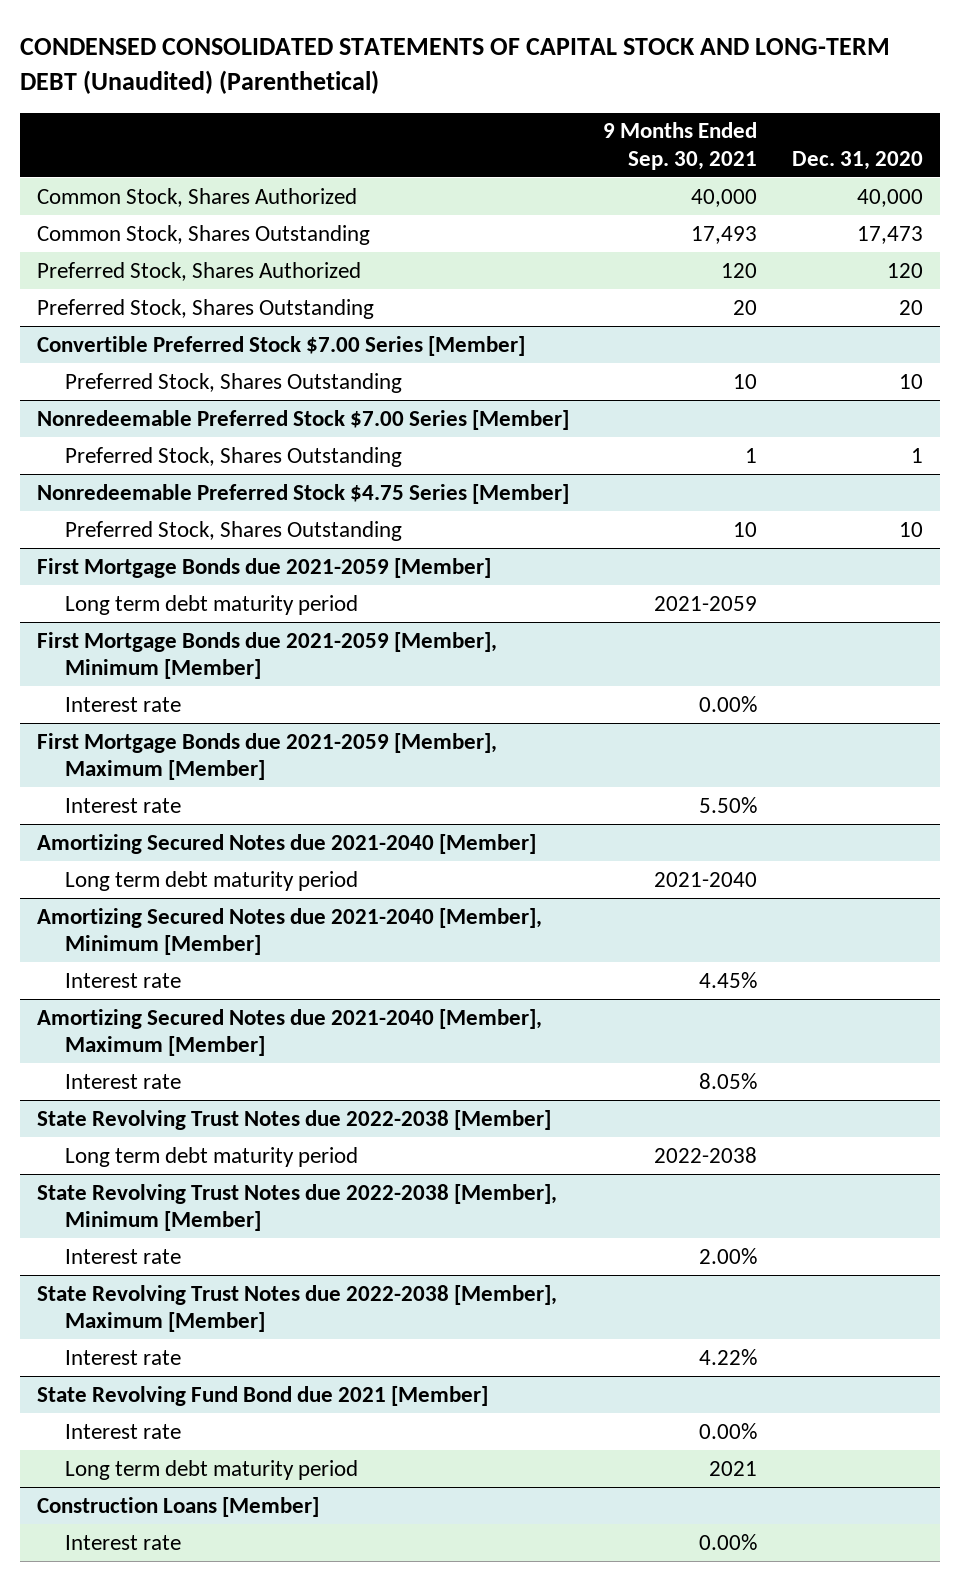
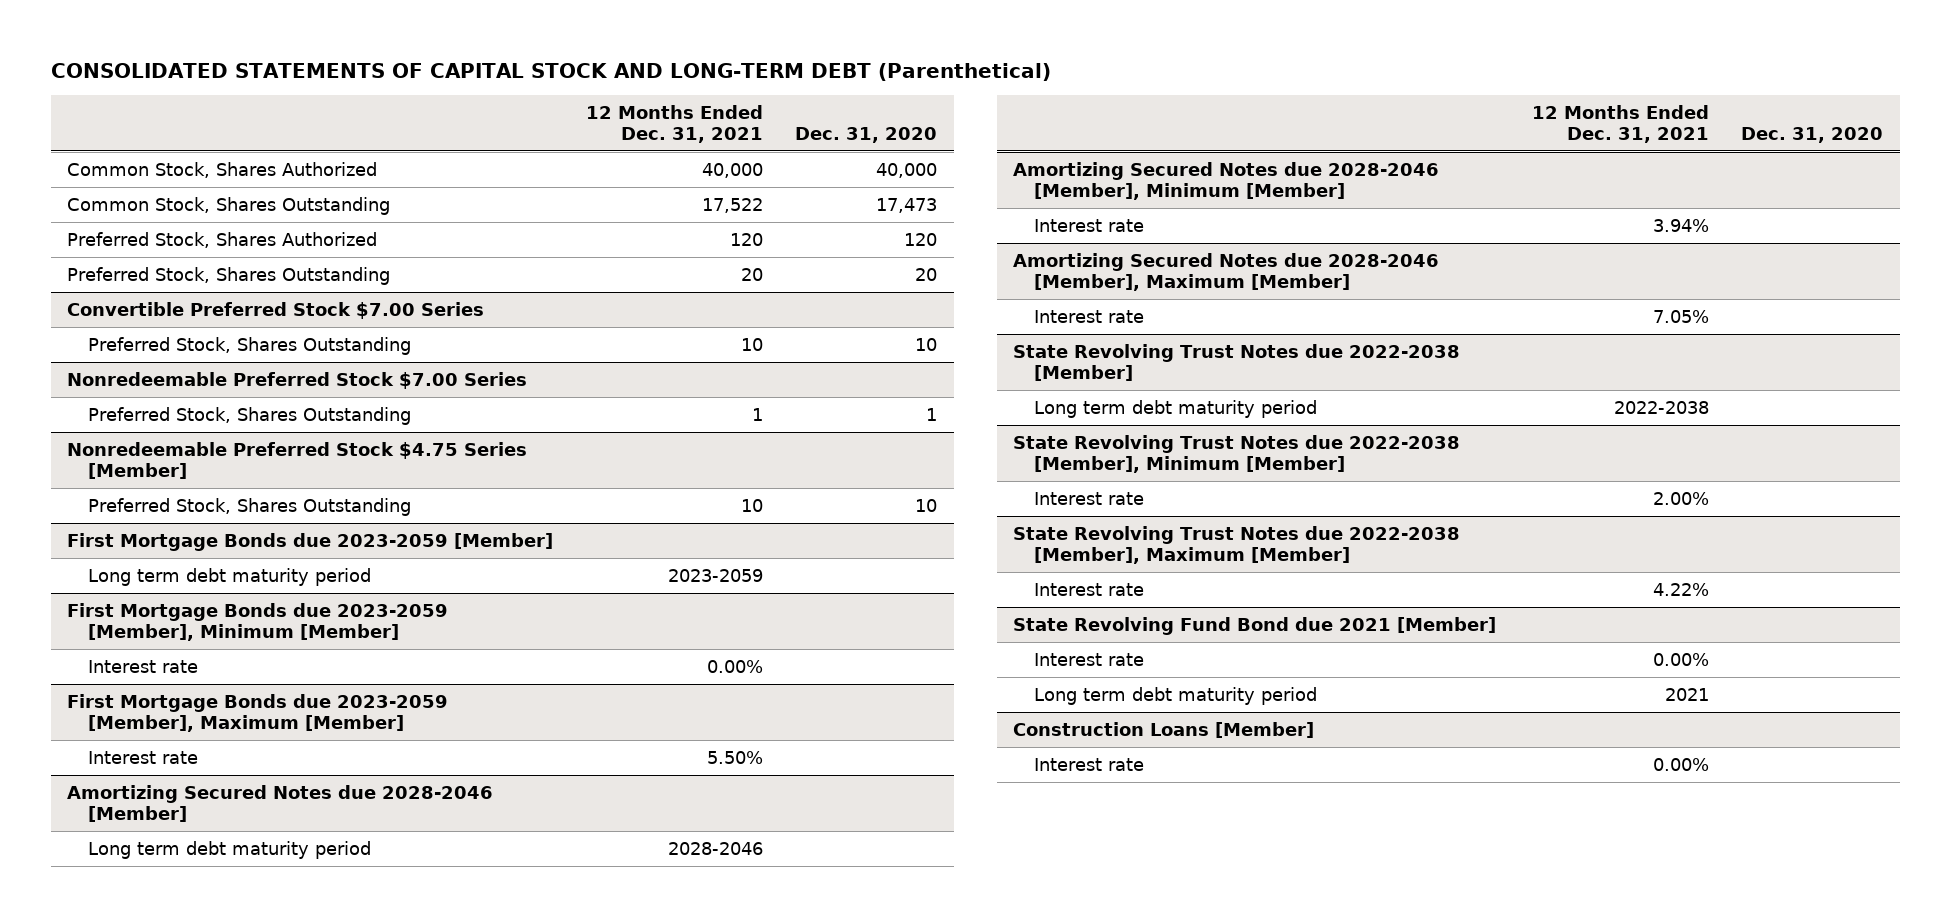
[19,37,890,95] CONDENSED CONSOLIDATED STATEMENTS OF CAPITAL STOCK AND LONG-TERM DEBT (Unaudited) (Parenthetical) -> [51,62,1052,81] CONSOLIDATED STATEMENTS OF CAPITAL STOCK AND LONG-TERM DEBT (Parenthetical)
[603,122,758,170] 9 Months Ended Sep. 30, 2021 -> none
none -> [585,104,763,143] 12 Months Ended Dec. 31, 2021
[37,335,526,356] Convertible Preferred Stock $7.00 Series [Member] -> [67,301,485,319] Convertible Preferred Stock $7.00 Series
[37,409,570,430] Nonredeemable Preferred Stock $7.00 Series [Member] -> [67,371,528,389] Nonredeemable Preferred Stock $7.00 Series
[37,557,492,578] First Mortgage Bonds due 2021-2059 [Member] -> [67,532,554,551] First Mortgage Bonds due 2023-2059 [Member]
[37,631,498,680] First Mortgage Bonds due 2021-2059 [Member], Minimum [Member] -> [67,602,449,641] First Mortgage Bonds due 2023-2059 [Member], Minimum [Member]
[37,732,498,781] First Mortgage Bonds due 2021-2059 [Member], Maximum [Member] -> [67,693,449,732] First Mortgage Bonds due 2023-2059 [Member], Maximum [Member]
[37,833,537,854] Amortizing Secured Notes due 2021-2040 [Member] -> [67,784,494,822] Amortizing Secured Notes due 2028-2046 [Member]
[37,907,543,956] Amortizing Secured Notes due 2021-2040 [Member], Minimum [Member] -> [1013,161,1440,200] Amortizing Secured Notes due 2028-2046 [Member], Minimum [Member]
[37,1008,543,1057] Amortizing Secured Notes due 2021-2040 [Member], Maximum [Member] -> [1013,252,1440,291] Amortizing Secured Notes due 2028-2046 [Member], Maximum [Member]

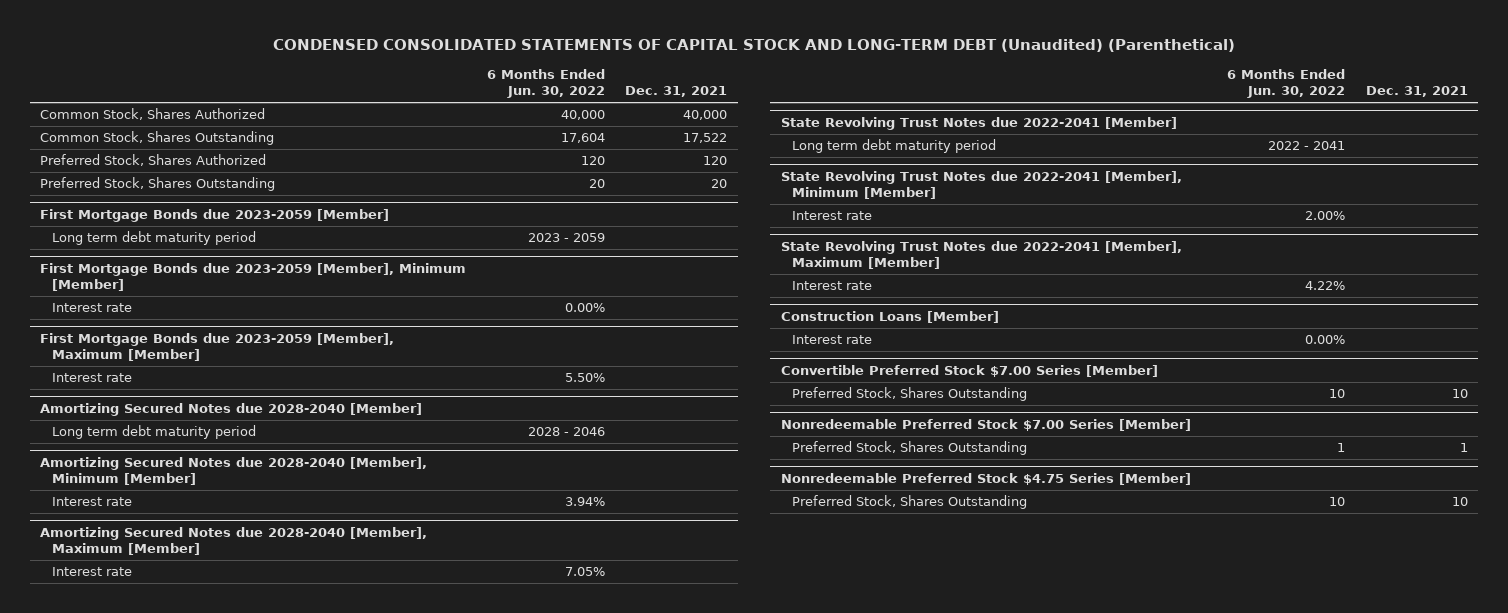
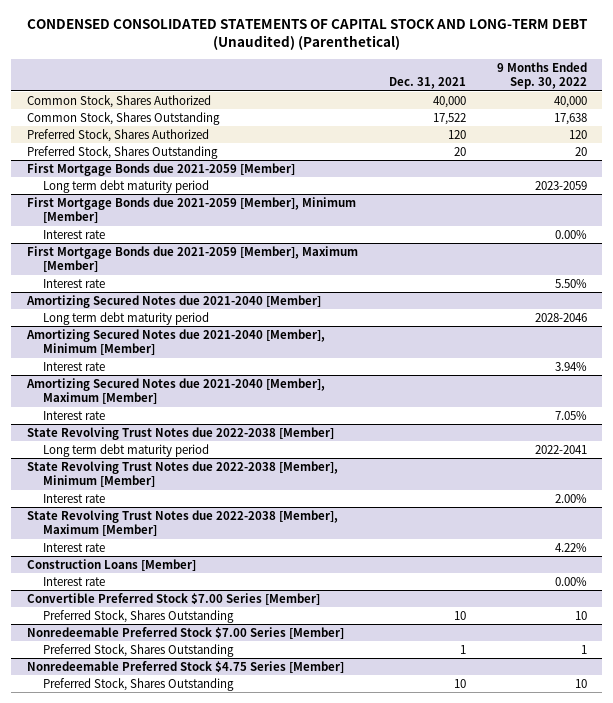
[486,69,605,99] 6 Months Ended Jun. 30, 2022 -> none
none -> [496,61,587,90] 9 Months Ended Sep. 30, 2022
[40,209,390,223] First Mortgage Bonds due 2023-2059 [Member] -> [26,162,295,176] First Mortgage Bonds due 2021-2059 [Member]
[40,263,467,292] First Mortgage Bonds due 2023-2059 [Member], Minimum [Member] -> [26,196,356,224] First Mortgage Bonds due 2021-2059 [Member], Minimum [Member]
[40,333,395,362] First Mortgage Bonds due 2023-2059 [Member], Maximum [Member] -> [26,245,358,273] First Mortgage Bonds due 2021-2059 [Member], Maximum [Member]
[40,403,423,417] Amortizing Secured Notes due 2028-2040 [Member] -> [25,294,321,308] Amortizing Secured Notes due 2021-2040 [Member]
[40,457,428,486] Amortizing Secured Notes due 2028-2040 [Member], Minimum [Member] -> [25,328,325,356] Amortizing Secured Notes due 2021-2040 [Member], Minimum [Member]
[40,527,428,556] Amortizing Secured Notes due 2028-2040 [Member], Maximum [Member] -> [25,377,325,405] Amortizing Secured Notes due 2021-2040 [Member], Maximum [Member]
[780,117,1177,131] State Revolving Trust Notes due 2022-2041 [Member] -> [26,426,334,440] State Revolving Trust Notes due 2022-2038 [Member]
[780,171,1182,200] State Revolving Trust Notes due 2022-2041 [Member], Minimum [Member] -> [26,460,338,488] State Revolving Trust Notes due 2022-2038 [Member], Minimum [Member]
[780,241,1182,270] State Revolving Trust Notes due 2022-2041 [Member], Maximum [Member] -> [26,509,338,537] State Revolving Trust Notes due 2022-2038 [Member], Maximum [Member]

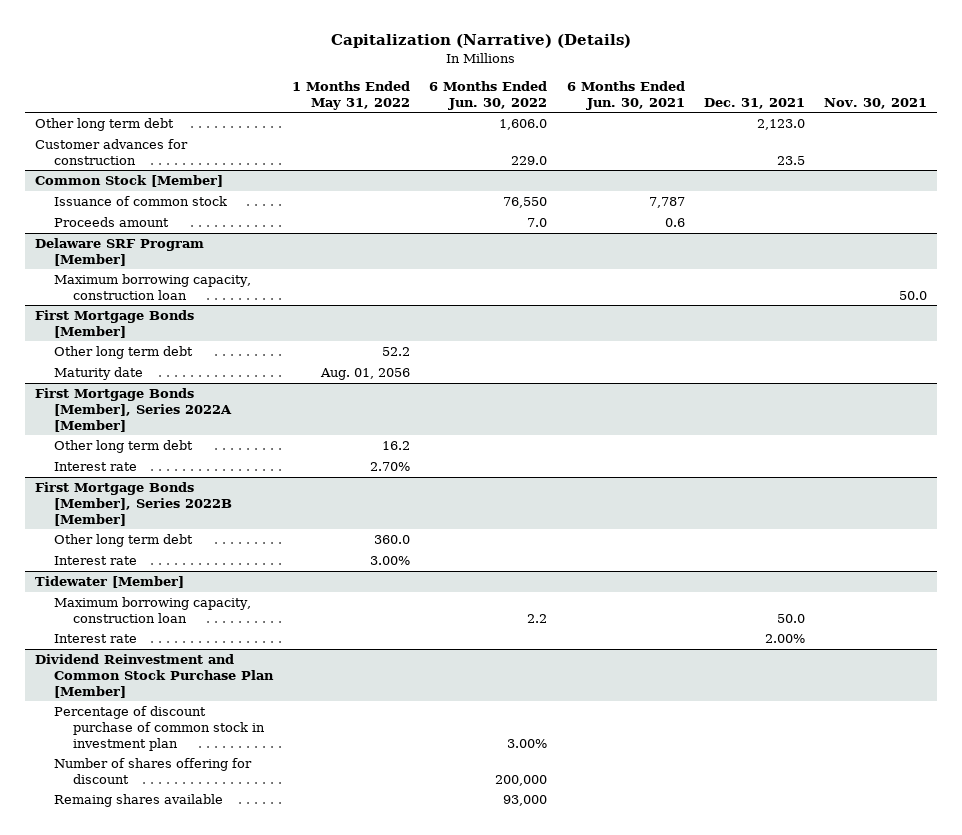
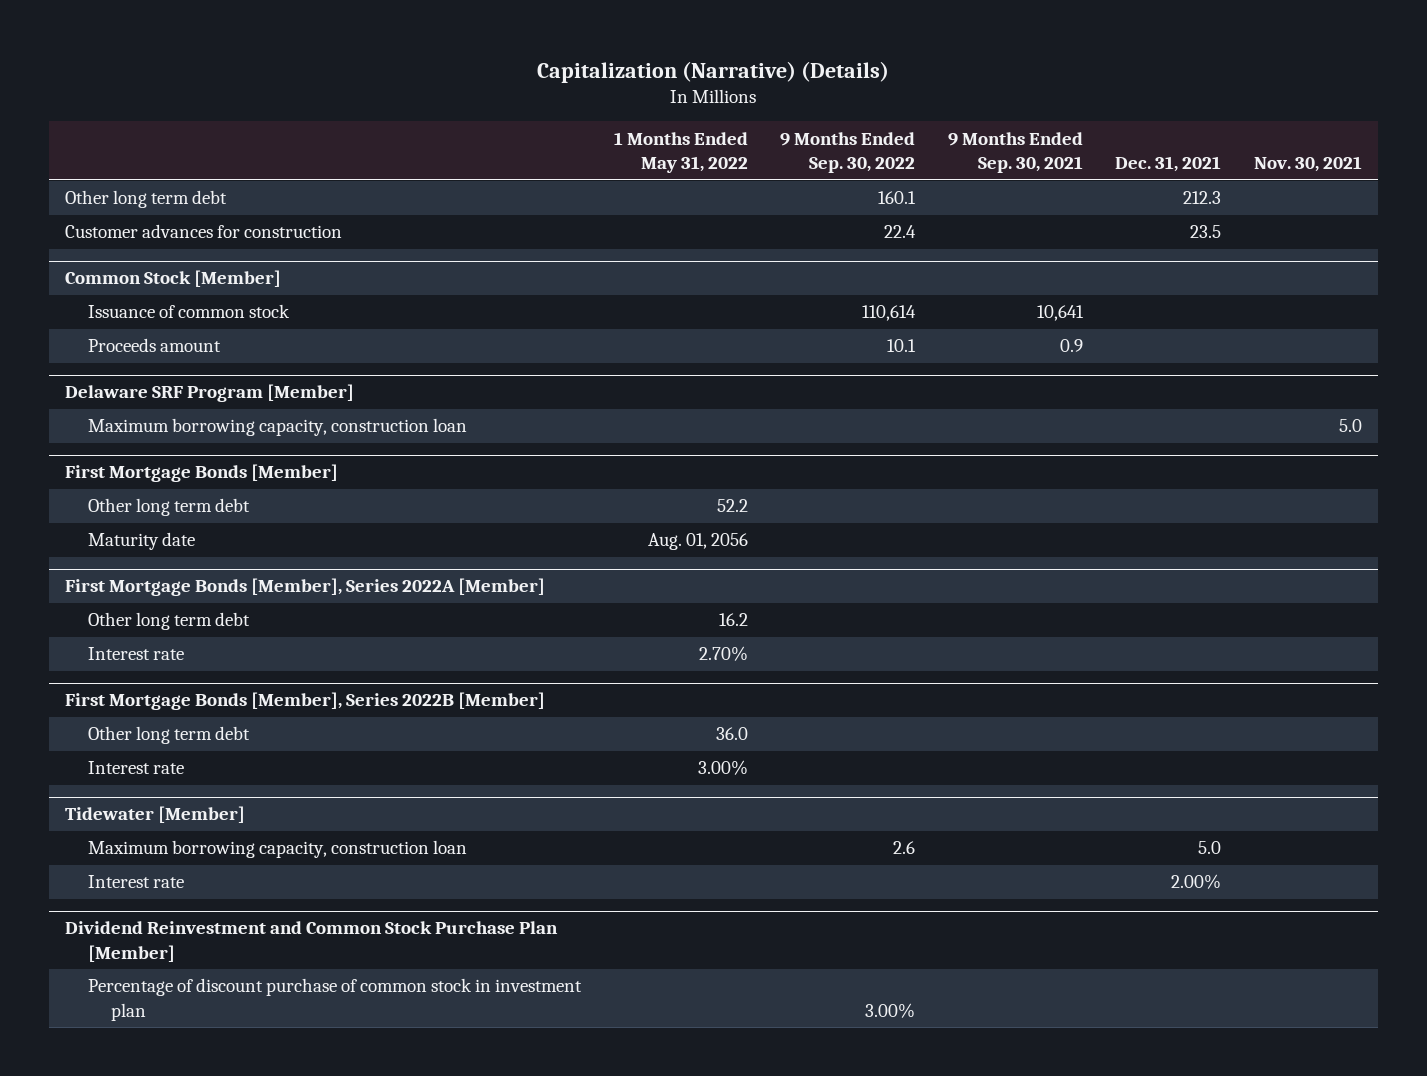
[429,80,548,110] 6 Months Ended Jun. 30, 2022 -> none
[566,80,685,110] 6 Months Ended Jun. 30, 2021 -> none
none -> [780,131,916,173] 9 Months Ended Sep. 30, 2022
none -> [947,131,1083,173] 9 Months Ended Sep. 30, 2021
[757,119,806,131] 2,123.0 -> [1183,191,1222,205] 212.3
[899,290,928,300] 50.0 -> [1338,419,1362,433] 5.0
[374,535,411,545] 360.0 -> [715,727,748,741] 36.0
[777,613,806,623] 50.0 -> [1198,841,1222,855] 5.0
[53,758,252,784] Number of shares offering for discount -> none
[53,794,223,808] Remaing shares available -> none

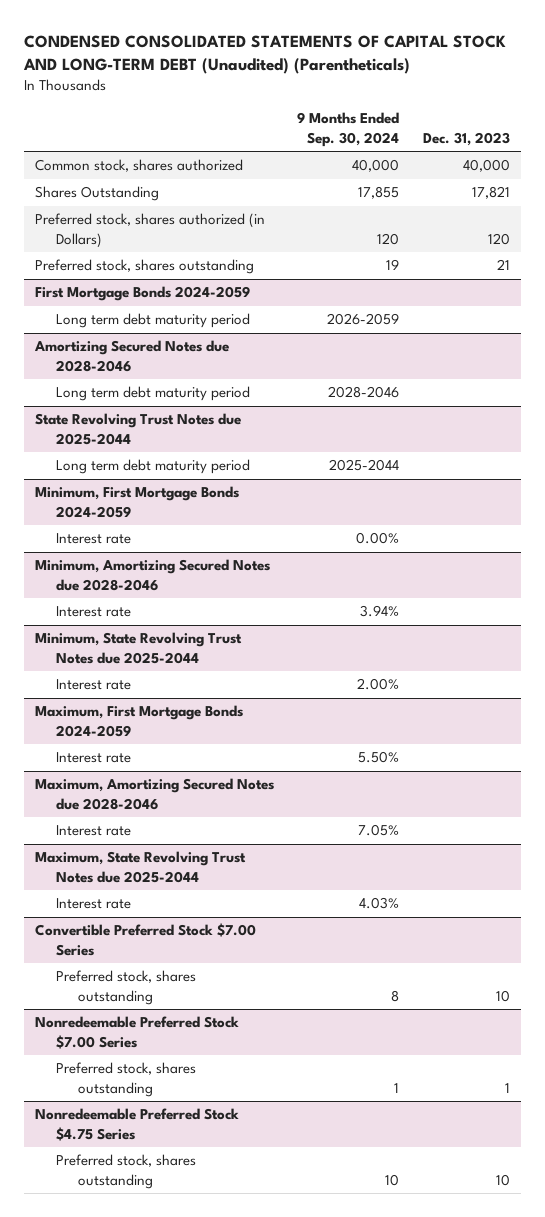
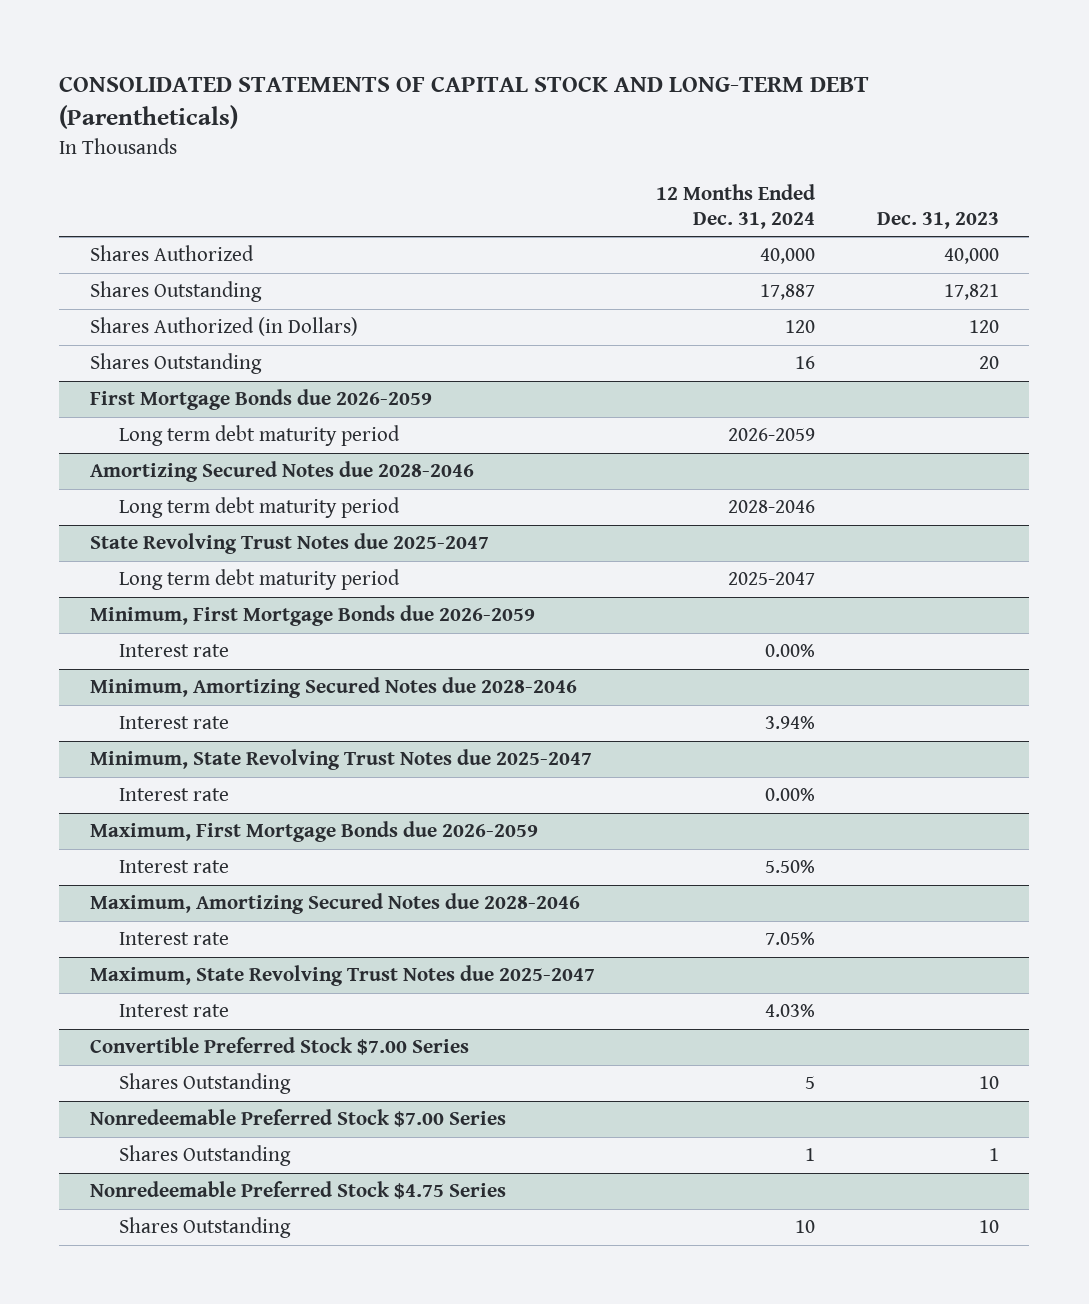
[22,34,506,74] CONDENSED CONSOLIDATED STATEMENTS OF CAPITAL STOCK AND LONG-TERM DEBT (Unaudited) (Parentheticals) -> [59,76,870,130] CONSOLIDATED STATEMENTS OF CAPITAL STOCK AND LONG-TERM DEBT (Parentheticals)
[297,112,400,147] 9 Months Ended Sep. 30, 2024 -> none
none -> [656,183,816,230] 12 Months Ended Dec. 31, 2024
[35,159,244,173] Common stock, shares authorized -> [89,245,254,262] Shares Authorized
[35,286,251,302] First Mortgage Bonds 2024-2059 -> none
[56,313,251,329] Long term debt maturity period -> none
[35,213,266,248] Preferred stock, shares authorized (in Dollars) -> [89,317,358,337] Shares Authorized (in Dollars)
[35,259,255,275] Preferred stock, shares outstanding -> [89,353,262,375] Shares Outstanding
[496,259,510,271] 21 -> [978,356,999,370] 20
none -> [89,389,432,411] First Mortgage Bonds due 2026-2059
none -> [119,425,401,447] Long term debt maturity period
[35,413,242,445] State Revolving Trust Notes due 2025-2044 -> none
[56,459,251,475] Long term debt maturity period -> none
none -> [89,533,489,555] State Revolving Trust Notes due 2025-2047
none -> [119,569,401,591] Long term debt maturity period
[35,486,240,518] Minimum, First Mortgage Bonds 2024-2059 -> [89,605,535,627] Minimum, First Mortgage Bonds due 2026-2059
[35,632,243,664] Minimum, State Revolving Trust Notes due 2025-2044 -> [89,749,592,771] Minimum, State Revolving Trust Notes due 2025-2047
[35,705,244,737] Maximum, First Mortgage Bonds 2024-2059 -> [89,821,538,843] Maximum, First Mortgage Bonds due 2026-2059
[35,851,247,883] Maximum, State Revolving Trust Notes due 2025-2044 -> [89,965,595,987] Maximum, State Revolving Trust Notes due 2025-2047
[56,970,197,1005] Preferred stock, shares outstanding -> [119,1073,292,1095] Shares Outstanding
[56,1062,197,1097] Preferred stock, shares outstanding -> [119,1145,292,1167] Shares Outstanding
[56,1154,197,1189] Preferred stock, shares outstanding -> [119,1217,292,1239] Shares Outstanding

